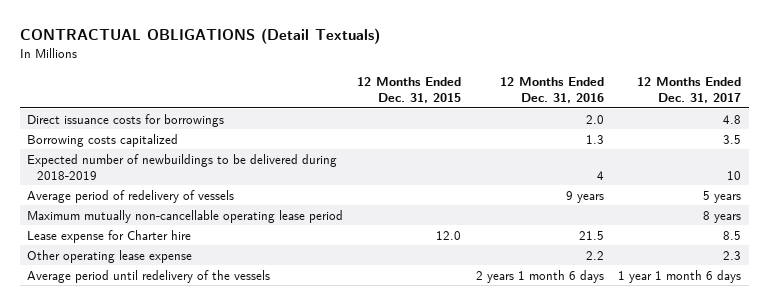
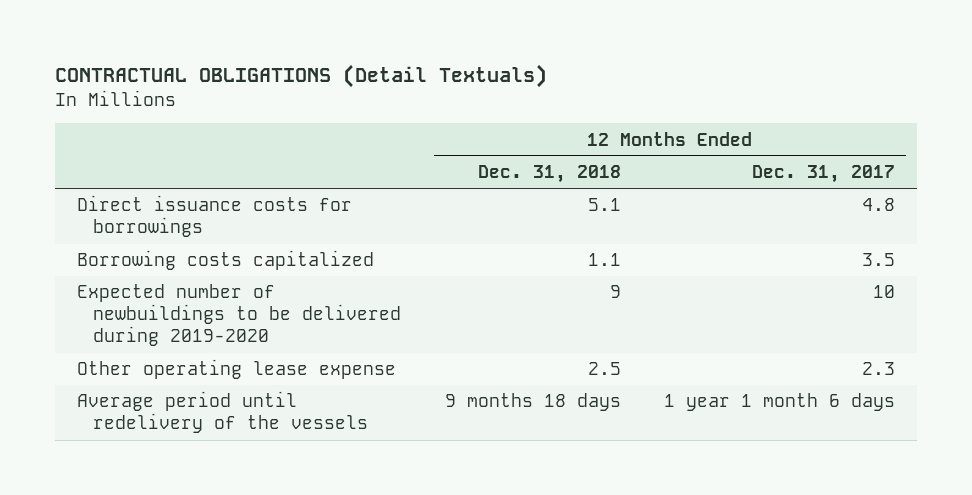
[357,76,462,104] 12 Months Ended Dec. 31, 2015 -> none
[499,76,604,104] 12 Months Ended Dec. 31, 2016 -> none
none -> [477,165,621,184] Dec. 31, 2018
[27,189,235,203] Average period of redelivery of vessels -> none
[27,209,344,223] Maximum mutually non-cancellable operating lease period -> none
[27,229,192,243] Lease expense for Charter hire -> none
[27,153,338,180] Expected number of newbuildings to be delivered during 2018-2019 -> [77,284,402,347] Expected number of newbuildings to be delivered during 2019-2020

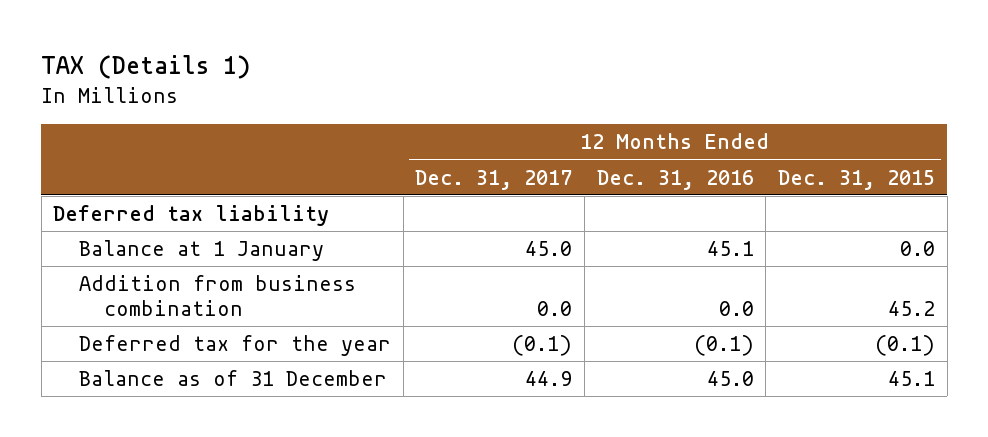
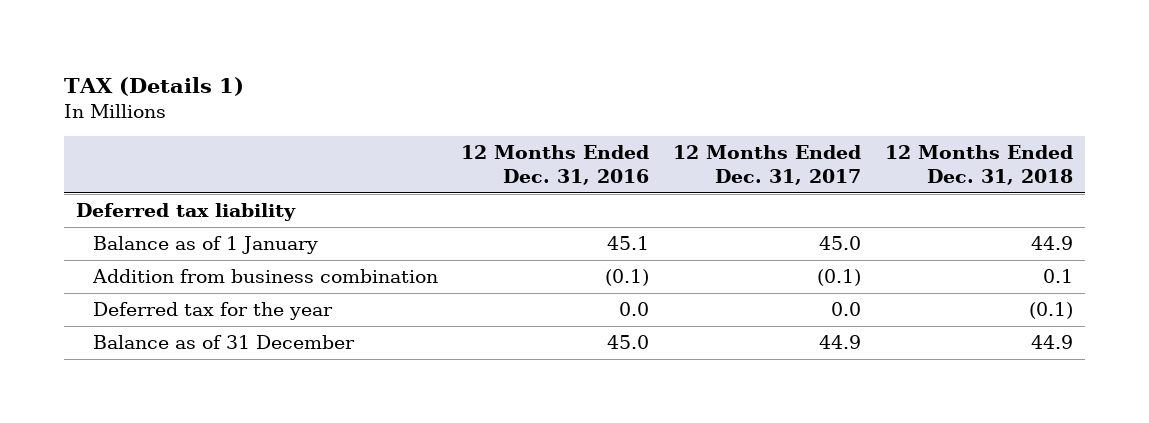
[778,169,936,190] Dec. 31, 2015 -> none
none -> [884,145,1073,186] 12 Months Ended Dec. 31, 2018
[78,239,324,261] Balance at 1 January -> [92,236,318,255] Balance as of 1 January
[537,300,573,316] 0.0 -> [817,269,862,287] (0.1)
[718,300,754,316] 0.0 -> [605,269,650,287] (0.1)
[512,334,573,356] (0.1) -> [831,302,862,317] 0.0
[693,334,754,356] (0.1) -> [619,302,650,317] 0.0

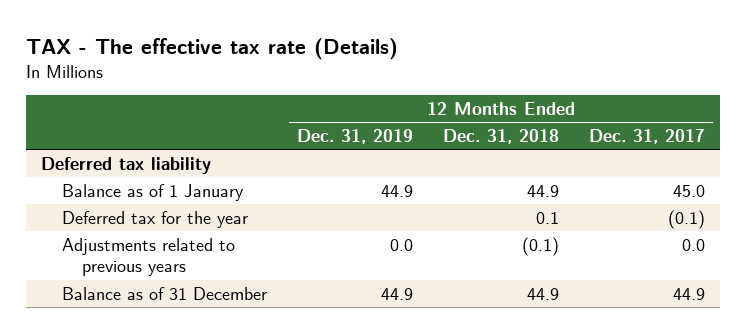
[64,76,245,96] TAX (Details 1) -> [26,37,399,60] TAX - The effective tax rate (Details)
[461,145,650,186] 12 Months Ended Dec. 31, 2016 -> none
none -> [296,128,413,144] Dec. 31, 2019
[91,269,438,284] Addition from business combination -> none
[831,302,862,317] 0.0 -> [668,209,706,229] (0.1)
[1028,302,1073,320] (0.1) -> [535,211,559,224] 0.1
none -> [61,237,235,277] Adjustments related to previous years

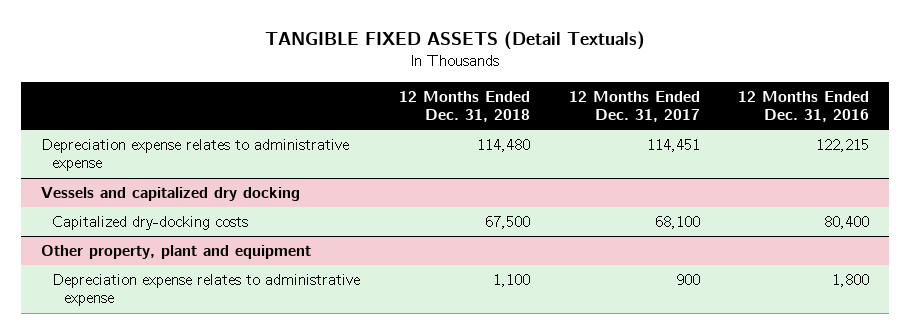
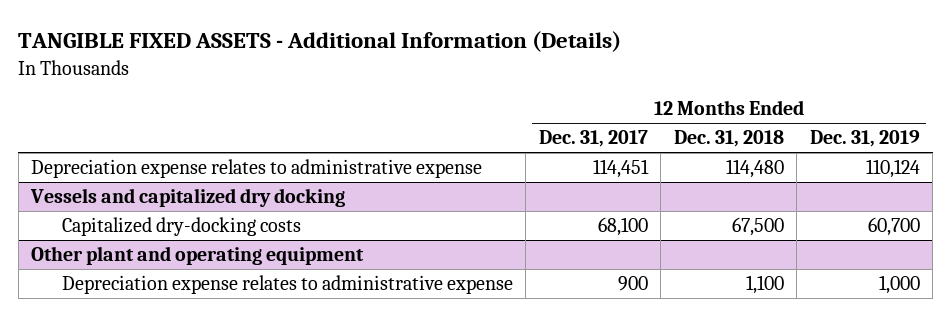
[264,31,645,51] TANGIBLE FIXED ASSETS (Detail Textuals) -> [18,31,622,53] TANGIBLE FIXED ASSETS - Additional Information (Details)
[738,90,870,122] 12 Months Ended Dec. 31, 2016 -> none
none -> [809,130,920,148] Dec. 31, 2019
[40,245,311,260] Other property, plant and equipment -> [31,246,365,266] Other plant and operating equipment

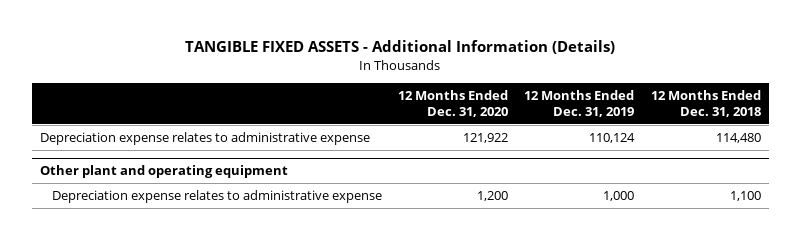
[538,130,648,148] Dec. 31, 2017 -> none
none -> [398,90,509,118] 12 Months Ended Dec. 31, 2020
[30,188,346,208] Vessels and capitalized dry docking -> none
[62,217,302,237] Capitalized dry-docking costs -> none

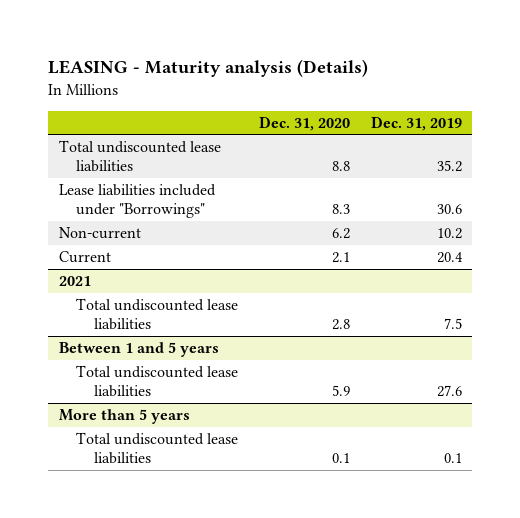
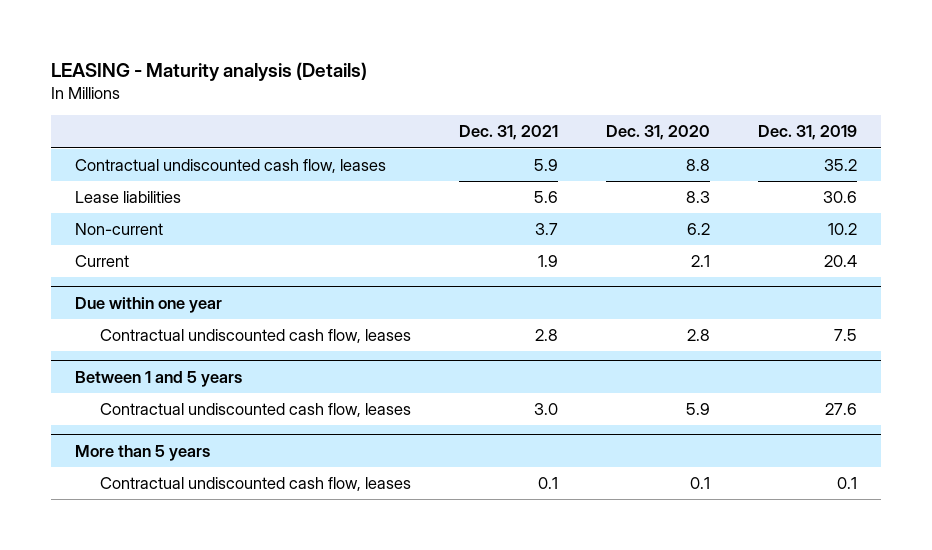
none -> [459,125,559,141] Dec. 31, 2021
[58,140,221,173] Total undiscounted lease liabilities -> [75,159,387,174] Contractual undiscounted cash flow, leases
[58,184,216,219] Lease liabilities included under "Borrowings" -> [75,191,182,204] Lease liabilities
[58,276,91,287] 2021 -> [75,296,223,313] Due within one year
[76,298,239,331] Total undiscounted lease liabilities -> [100,329,412,344] Contractual undiscounted cash flow, leases
[76,365,239,398] Total undiscounted lease liabilities -> [100,403,412,418] Contractual undiscounted cash flow, leases
[76,432,239,465] Total undiscounted lease liabilities -> none
none -> [100,477,412,492] Contractual undiscounted cash flow, leases

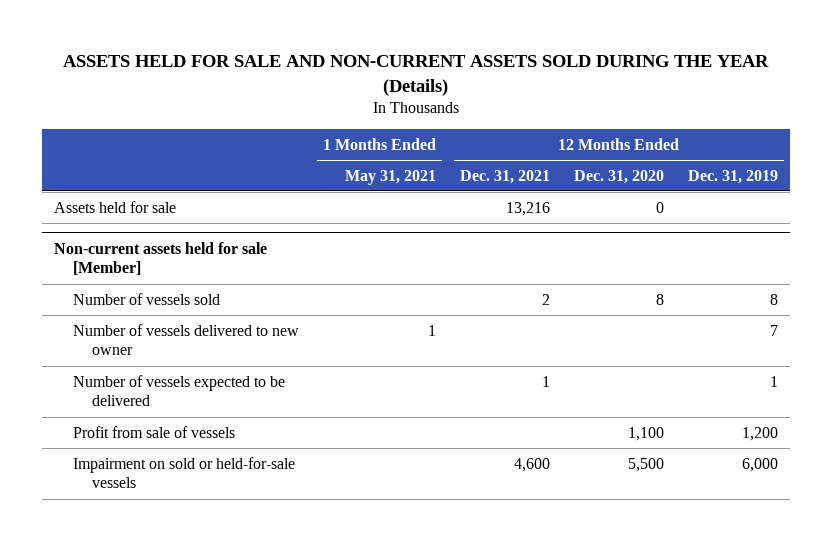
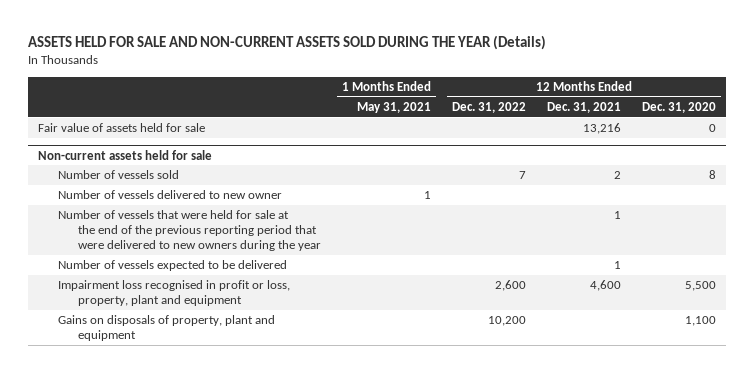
[687,169,778,184] Dec. 31, 2019 -> none
none -> [452,101,527,113] Dec. 31, 2022
[54,200,177,213] Assets held for sale -> [38,123,206,133] Fair value of assets held for sale
[54,241,268,276] Non-current assets held for sale [Member] -> [38,149,213,160] Non-current assets held for sale
none -> [58,210,322,251] Number of vessels that were held for sale at the end of the previous reporting period that were delivered to new owners during the year
[73,425,236,438] Profit from sale of vessels -> none
[73,456,296,489] Impairment on sold or held-for-sale vessels -> [58,280,291,306] Impairment loss recognised in profit or loss, property, plant and equipment
none -> [58,315,276,341] Gains on disposals of property, plant and equipment

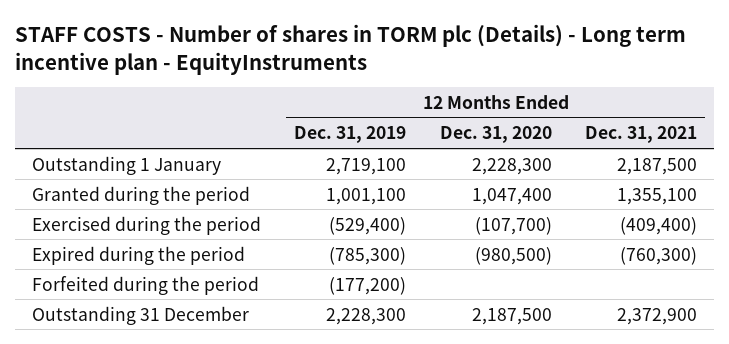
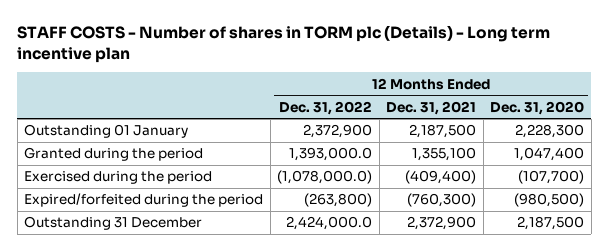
[14,24,686,75] STAFF COSTS - Number of shares in TORM plc (Details) - Long term incentive plan - EquityInstruments -> [17,25,551,64] STAFF COSTS - Number of shares in TORM plc (Details) - Long term incentive plan
[294,126,407,144] Dec. 31, 2019 -> none
none -> [279,100,373,115] Dec. 31, 2022
[31,155,221,175] Outstanding 1 January -> [24,124,189,139] Outstanding 01 January
[31,275,259,295] Forfeited during the period -> none
[31,245,245,265] Expired during the period -> [24,193,264,208] Expired/forfeited during the period

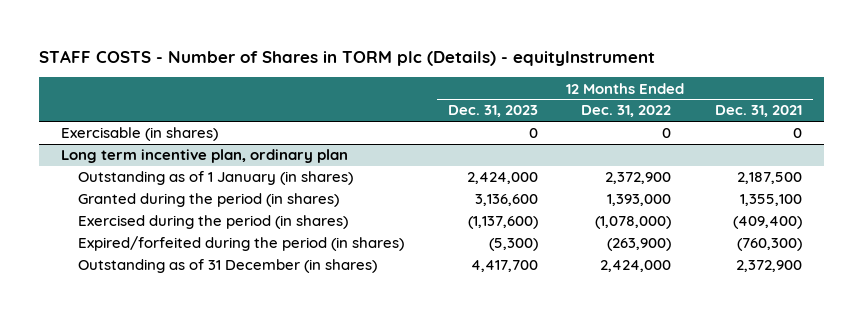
[17,25,551,64] STAFF COSTS - Number of shares in TORM plc (Details) - Long term incentive plan -> [39,49,656,66] STAFF COSTS - Number of Shares in TORM plc (Details) - equityInstrument
[490,100,585,115] Dec. 31, 2020 -> none
none -> [447,105,538,118] Dec. 31, 2023
none -> [61,127,219,142] Exercisable (in shares)
none -> [61,149,349,164] Long term incentive plan, ordinary plan
[24,124,189,139] Outstanding 01 January -> [77,171,353,186] Outstanding as of 1 January (in shares)
[24,147,204,162] Granted during the period -> [77,193,339,208] Granted during the period (in shares)
[289,147,373,162] 1,393,000.0 -> [607,194,672,207] 1,393,000
[24,171,213,185] Exercised during the period -> [77,215,348,230] Exercised during the period (in shares)
[277,170,373,185] (1,078,000.0) -> [595,216,672,230] (1,078,000)
[24,193,264,208] Expired/forfeited during the period -> [77,236,404,252] Expired/forfeited during the period (in shares)
[304,193,373,208] (263,800) -> [607,238,672,252] (263,900)
[24,216,203,231] Outstanding 31 December -> [77,259,377,274] Outstanding as of 31 December (in shares)
[286,216,373,231] 2,424,000.0 -> [600,260,672,273] 2,424,000

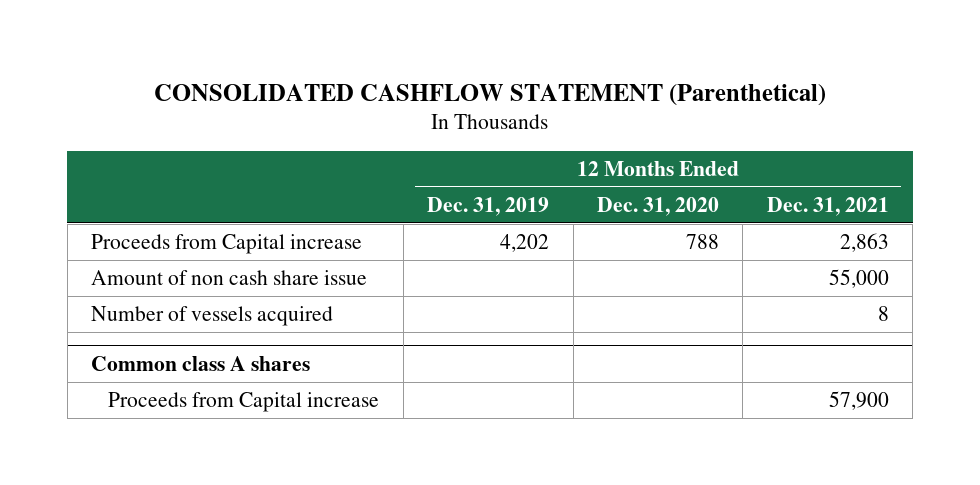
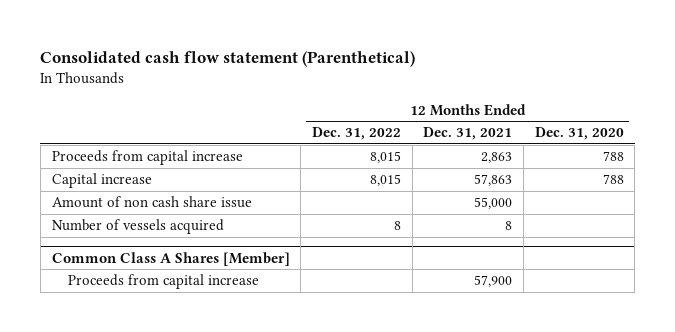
[154,83,827,106] CONSOLIDATED CASHFLOW STATEMENT (Parenthetical) -> [40,51,416,68] Consolidated cash flow statement (Parenthetical)
[427,196,550,216] Dec. 31, 2019 -> none
none -> [311,127,401,141] Dec. 31, 2022
[91,234,363,255] Proceeds from Capital increase -> [51,150,243,166] Proceeds from capital increase
none -> [51,173,152,189] Capital increase
[91,355,311,371] Common class A shares -> [51,251,290,266] Common Class A Shares [Member]
[108,392,380,413] Proceeds from Capital increase -> [67,274,259,290] Proceeds from capital increase

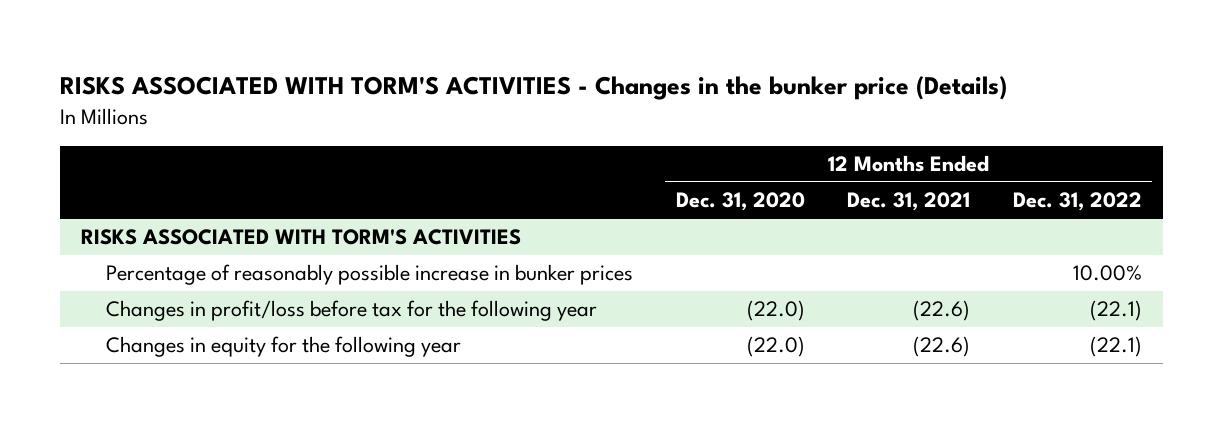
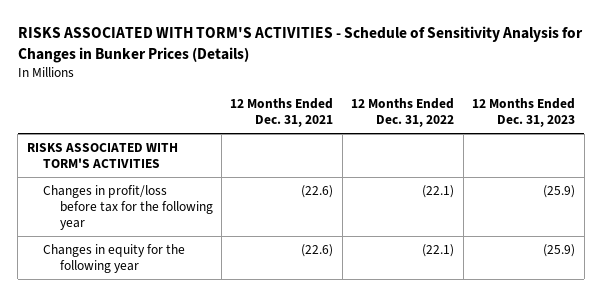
[59,75,1007,100] RISKS ASSOCIATED WITH TORM'S ACTIVITIES - Changes in the bunker price (Details) -> [17,26,583,64] RISKS ASSOCIATED WITH TORM'S ACTIVITIES - Schedule of Sensitivity Analysis for Changes in Bunker Prices (Details)
[675,192,805,212] Dec. 31, 2020 -> none
none -> [472,98,576,128] 12 Months Ended Dec. 31, 2023
[105,264,633,286] Percentage of reasonably possible increase in bunker prices -> none

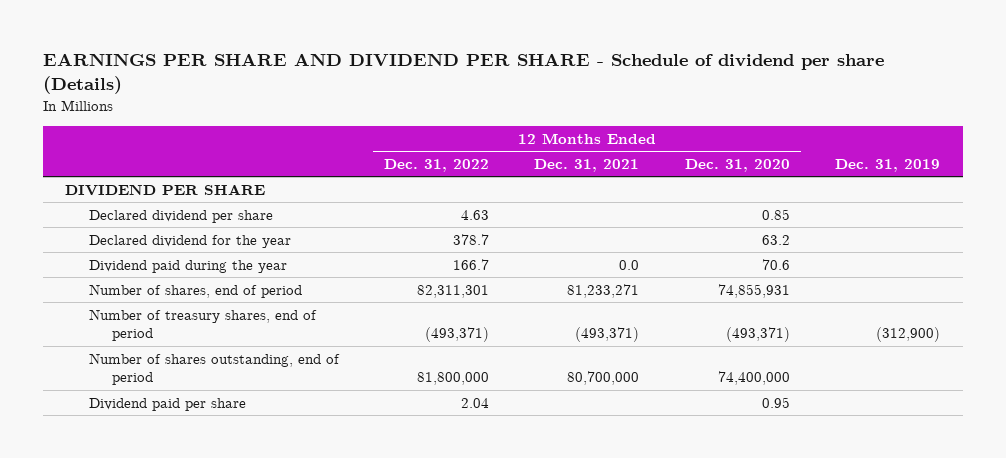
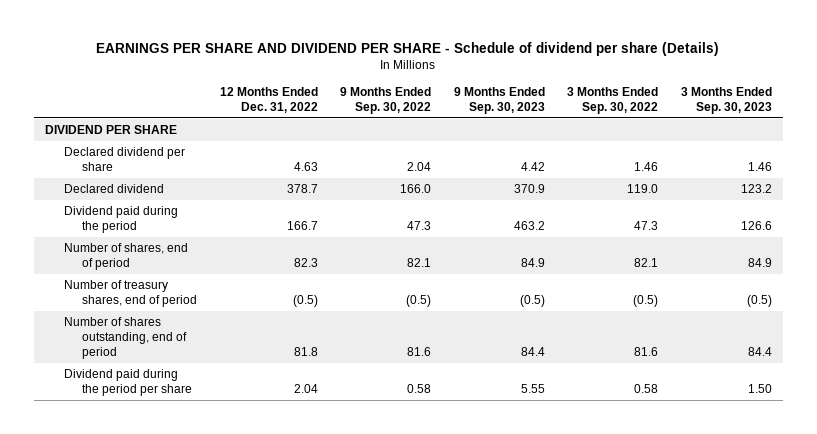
[534,158,640,172] Dec. 31, 2021 -> none
[684,158,790,172] Dec. 31, 2020 -> none
[835,158,941,172] Dec. 31, 2019 -> none
none -> [340,86,432,114] 9 Months Ended Sep. 30, 2022
none -> [453,86,545,114] 9 Months Ended Sep. 30, 2023
none -> [567,86,659,114] 3 Months Ended Sep. 30, 2022
none -> [680,86,772,114] 3 Months Ended Sep. 30, 2023
[88,234,291,248] Declared dividend for the year -> [63,184,164,194] Declared dividend
[88,259,287,273] Dividend paid during the year -> [63,206,178,234] Dividend paid during the period
[416,284,489,298] 82,311,301 -> [293,258,318,268] 82.3
[424,327,489,343] (493,371) -> [292,295,318,308] (0.5)
[416,372,489,386] 81,800,000 -> [293,347,318,357] 81.8
[88,397,246,411] Dividend paid per share -> [63,369,193,397] Dividend paid during the period per share

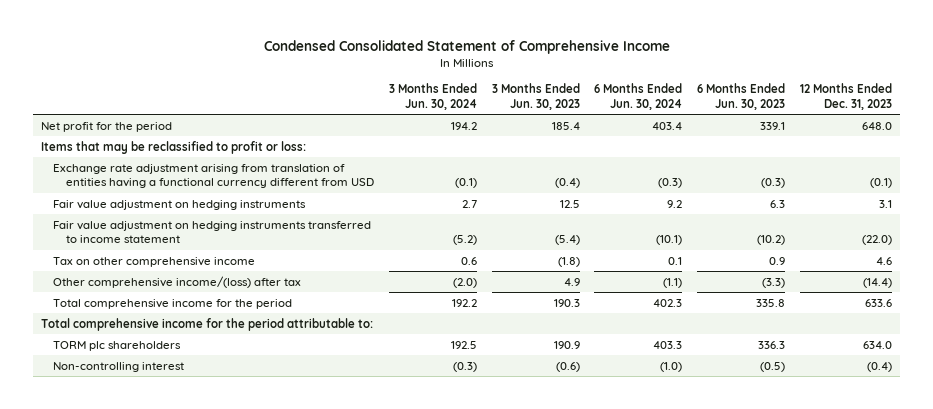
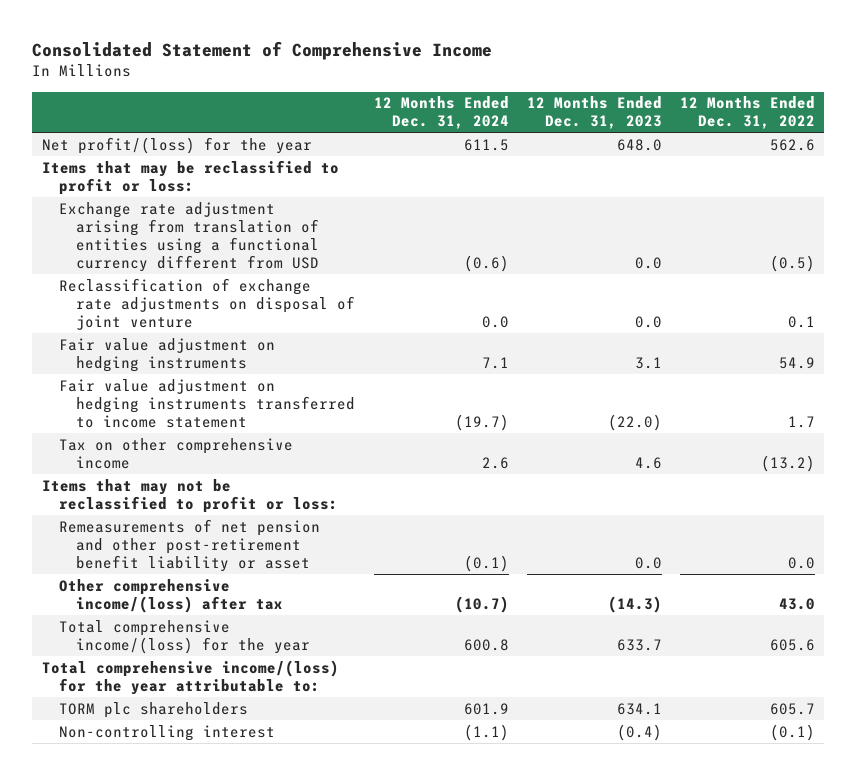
[263,40,670,55] Condensed Consolidated Statement of Comprehensive Income -> [32,40,493,60] Consolidated Statement of Comprehensive Income
[388,83,477,110] 3 Months Ended Jun. 30, 2024 -> none
[491,83,580,110] 3 Months Ended Jun. 30, 2023 -> none
[594,83,683,110] 6 Months Ended Jun. 30, 2024 -> none
[697,83,786,110] 6 Months Ended Jun. 30, 2023 -> none
none -> [373,96,509,130] 12 Months Ended Dec. 31, 2024
none -> [680,96,816,130] 12 Months Ended Dec. 31, 2022
[40,121,172,132] Net profit for the period -> [41,136,312,154] Net profit/(loss) for the year
[53,163,374,189] Exchange rate adjustment arising from translation of entities having a functional currency different from USD -> [59,201,320,272] Exchange rate adjustment arising from translation of entities using a functional currency different from USD
[870,178,893,189] (0.1) -> [634,256,662,269] 0.0
none -> [59,277,356,330] Reclassification of exchange rate adjustments on disposal of joint venture
none -> [41,478,339,513] Items that may not be reclassified to profit or loss:
none -> [59,518,321,572] Remeasurements of net pension and other post-retirement benefit liability or asset
[863,277,893,288] (14.4) -> [607,595,662,613] (14.3)
[53,298,293,309] Total comprehensive income for the period -> [59,619,311,654] Total comprehensive income/(loss) for the year
[865,298,893,307] 633.6 -> [616,638,662,651] 633.7
[40,317,373,331] Total comprehensive income for the period attributable to: -> [41,659,339,695] Total comprehensive income/(loss) for the year attributable to:
[863,340,893,349] 634.0 -> [616,702,662,715] 634.1

